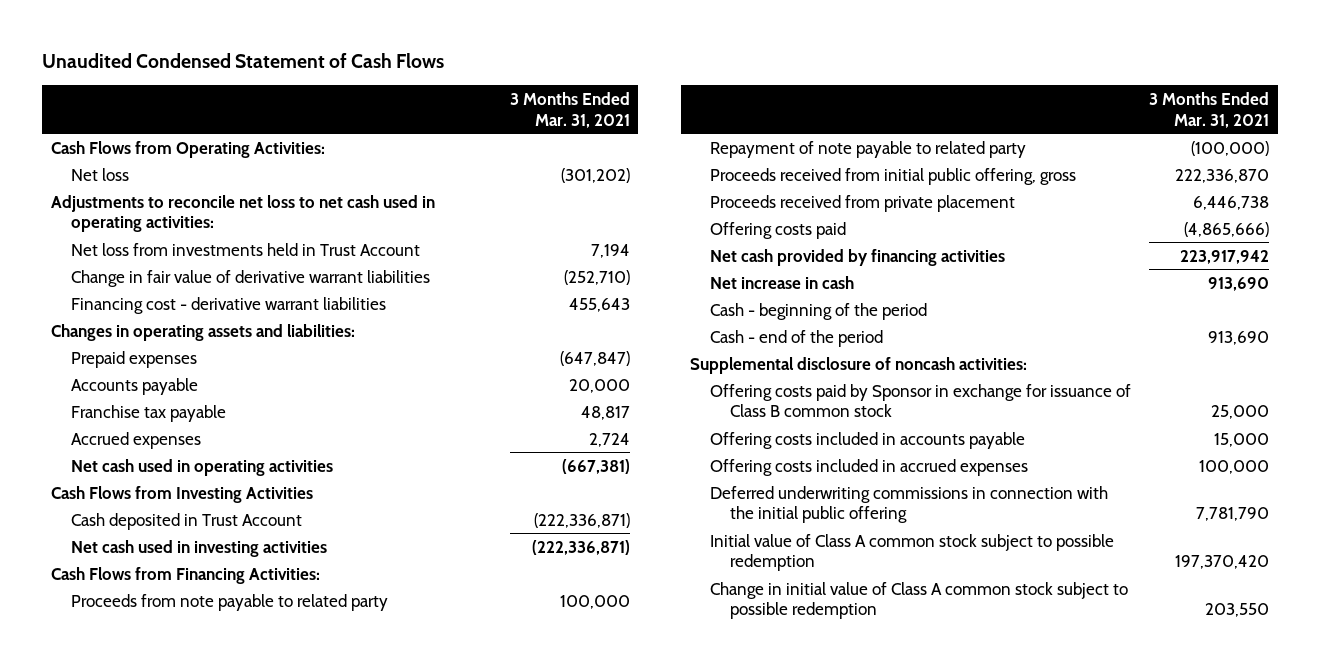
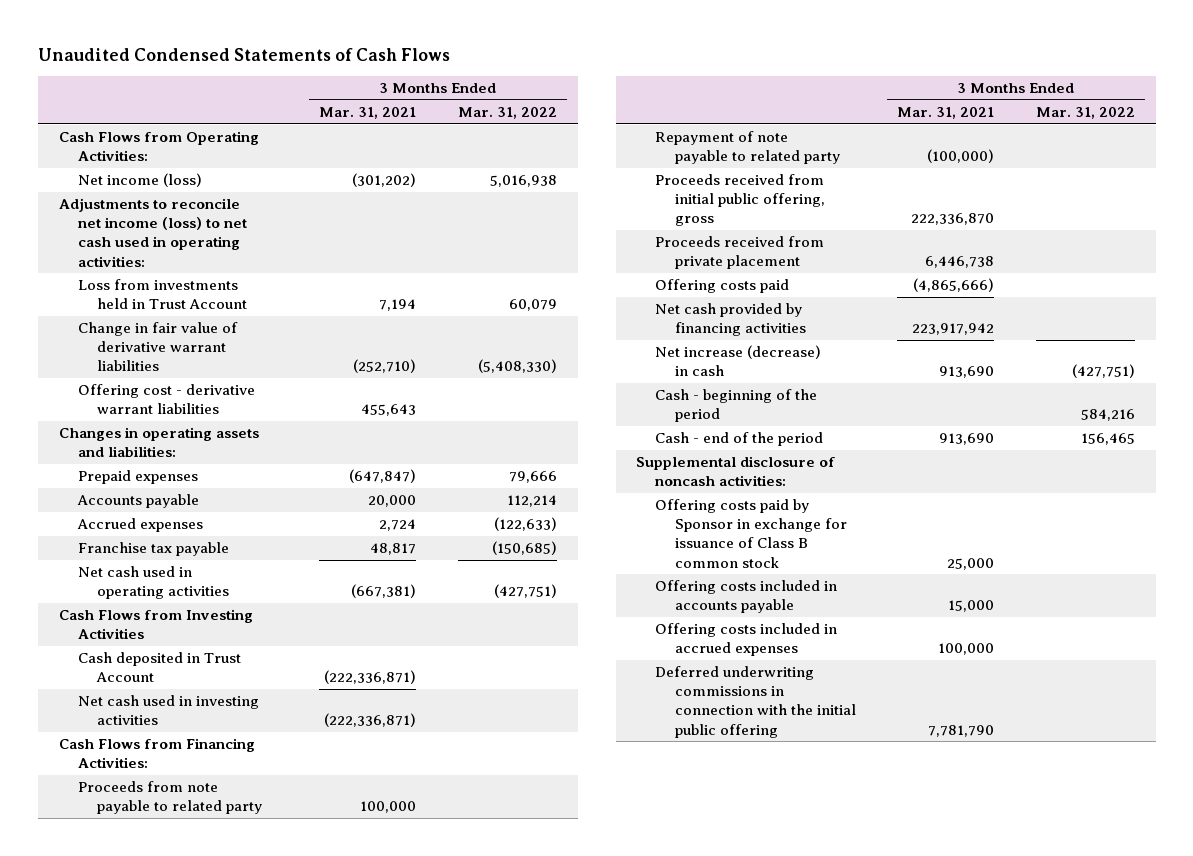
[41,53,444,69] Unaudited Condensed Statement of Cash Flows -> [37,48,450,62] Unaudited Condensed Statements of Cash Flows
none -> [458,106,558,119] Mar. 31, 2022
[70,167,129,181] Net loss -> [77,173,202,188] Net income (loss)
[50,194,435,233] Adjustments to reconcile net loss to net cash used in operating activities: -> [58,198,247,267] Adjustments to reconcile net income (loss) to net cash used in operating activities:
[70,242,420,256] Net loss from investments held in Trust Account -> [77,279,247,310] Loss from investments held in Trust Account
[70,296,386,314] Financing cost - derivative warrant liabilities -> [77,384,255,415] Offering cost - derivative warrant liabilities
[70,404,226,422] Franchise tax payable -> [77,542,229,557] Franchise tax payable
[709,275,854,289] Net increase in cash -> [655,345,822,377] Net increase (decrease) in cash
[709,533,1114,572] Initial value of Class A common stock subject to possible redemption -> none
[709,581,1128,620] Change in initial value of Class A common stock subject to possible redemption -> none

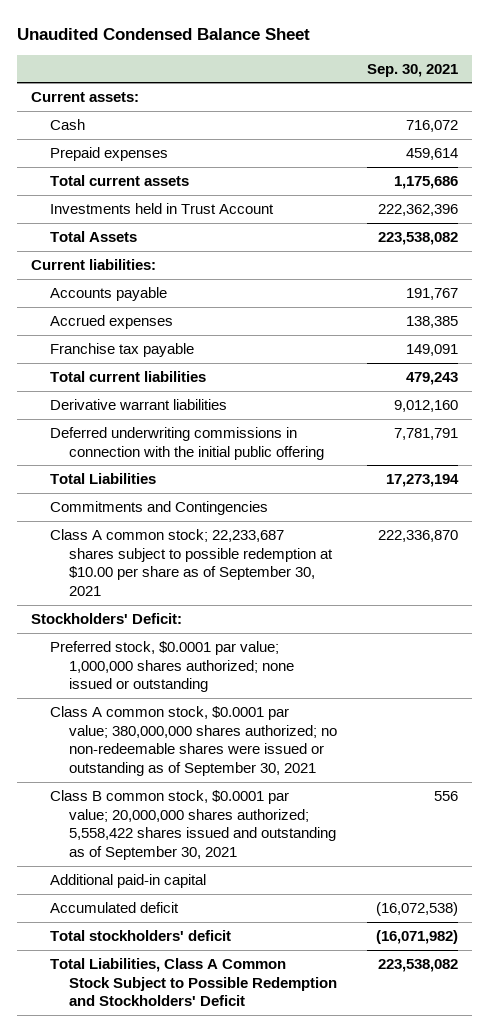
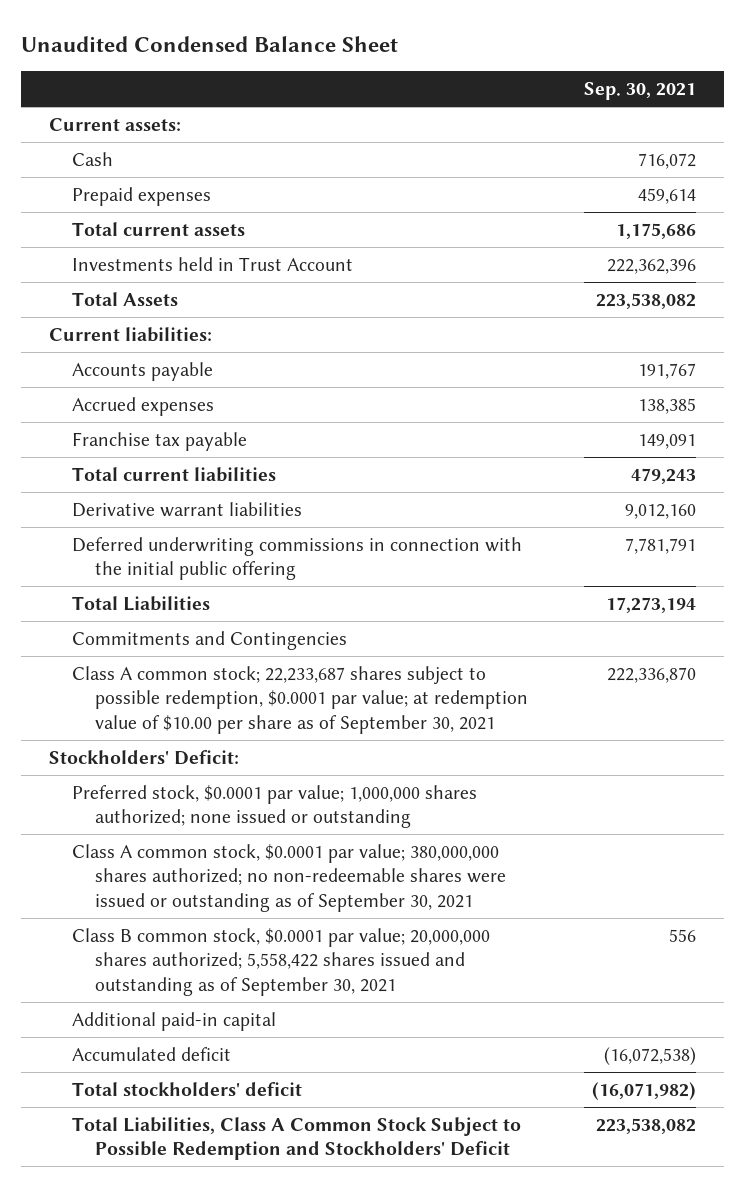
[50,528,334,597] Class A common stock; 22,233,687 shares subject to possible redemption at $10.00 per share as of September 30, 2021 -> [72,665,529,734] Class A common stock; 22,233,687 shares subject to possible redemption, $0.0001 par value; at redemption value of $10.00 per share as of September 30, 2021

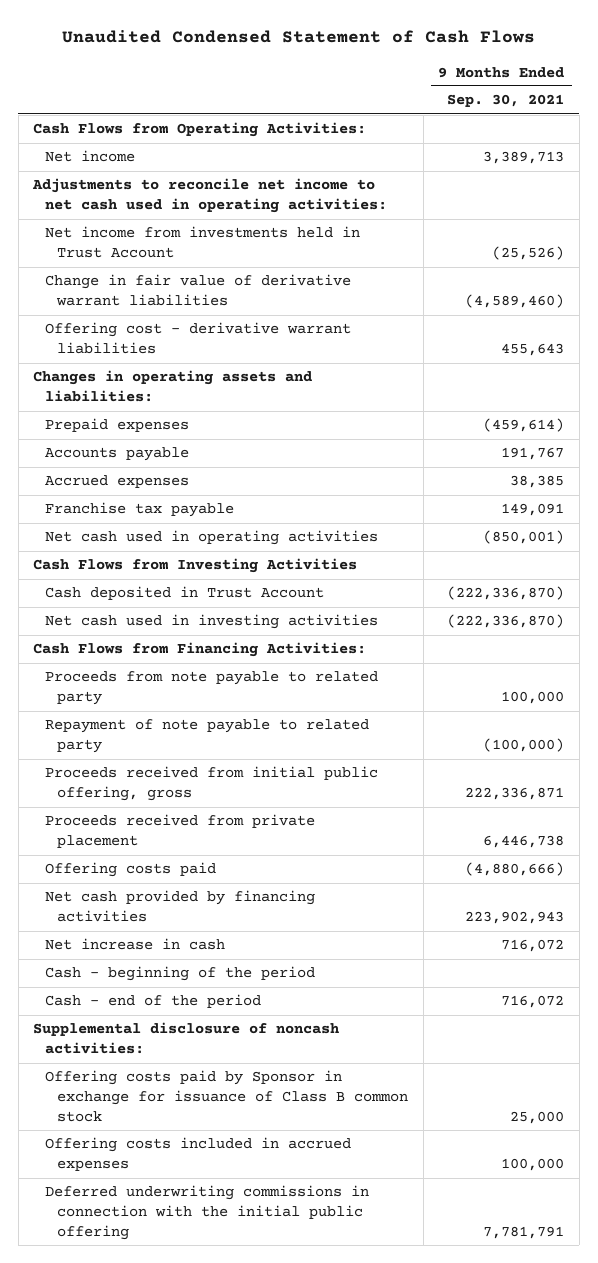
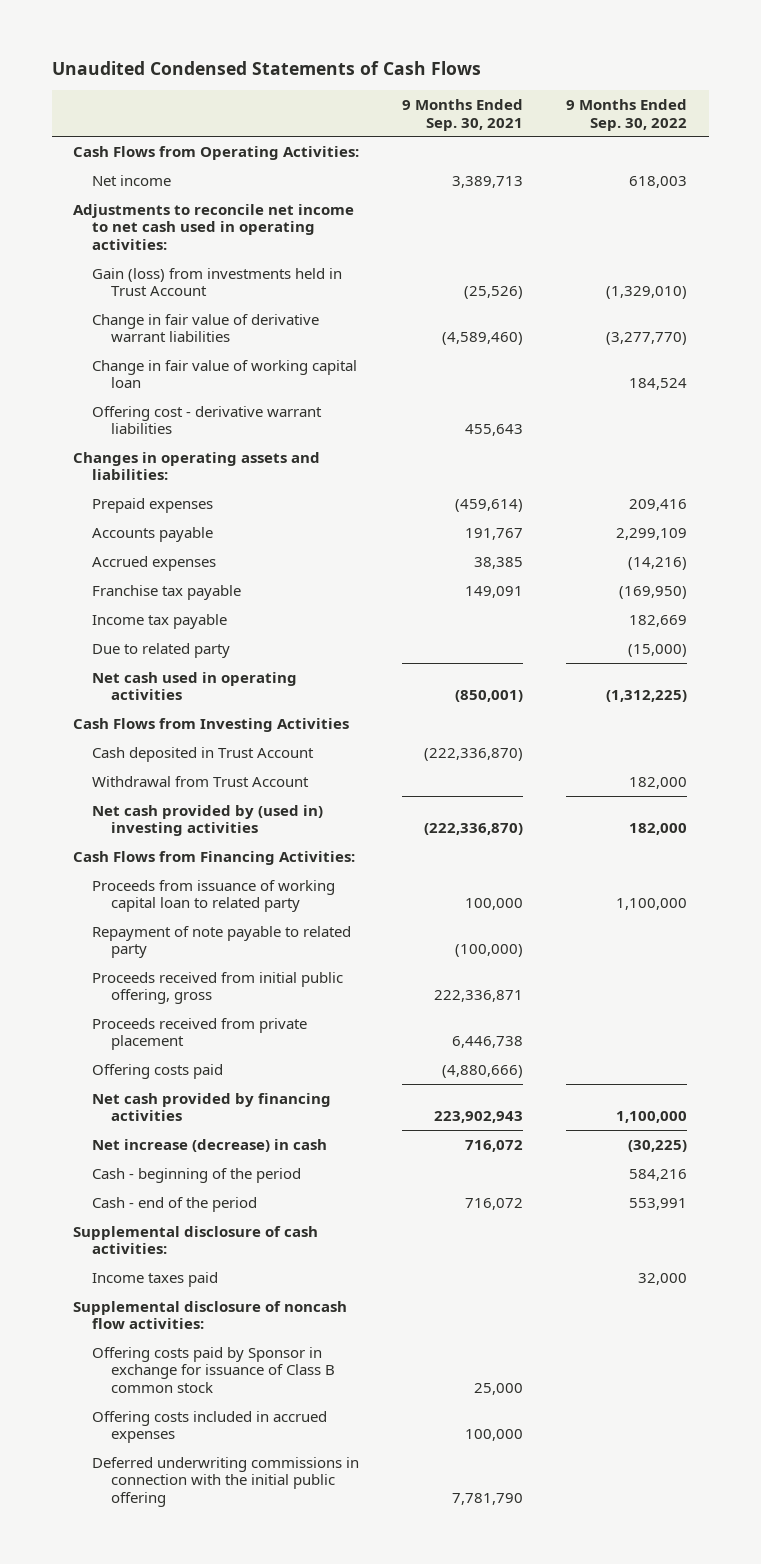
[61,30,535,44] Unaudited Condensed Statement of Cash Flows -> [51,61,481,76] Unaudited Condensed Statements of Cash Flows
none -> [566,99,688,131] 9 Months Ended Sep. 30, 2022
[45,226,361,259] Net income from investments held in Trust Account -> [92,267,343,297] Gain (loss) from investments held in Trust Account
none -> [92,359,358,389] Change in fair value of working capital loan
none -> [92,613,228,629] Income tax payable
none -> [92,642,231,658] Due to related party
none -> [92,775,310,787] Withdrawal from Trust Account
[45,614,379,630] Net cash used in investing activities -> [92,804,324,837] Net cash provided by (used in) investing activities
[45,671,379,706] Proceeds from note payable to related party -> [92,879,336,913] Proceeds from issuance of working capital loan to related party
[45,938,226,951] Net increase in cash -> [92,1138,328,1152] Net increase (decrease) in cash
none -> [73,1225,319,1255] Supplemental disclosure of cash activities:
none -> [92,1271,219,1287] Income taxes paid
[33,1022,340,1055] Supplemental disclosure of noncash activities: -> [73,1300,348,1330] Supplemental disclosure of noncash flow activities:
[483,1225,565,1239] 7,781,791 -> [452,1492,524,1505] 7,781,790

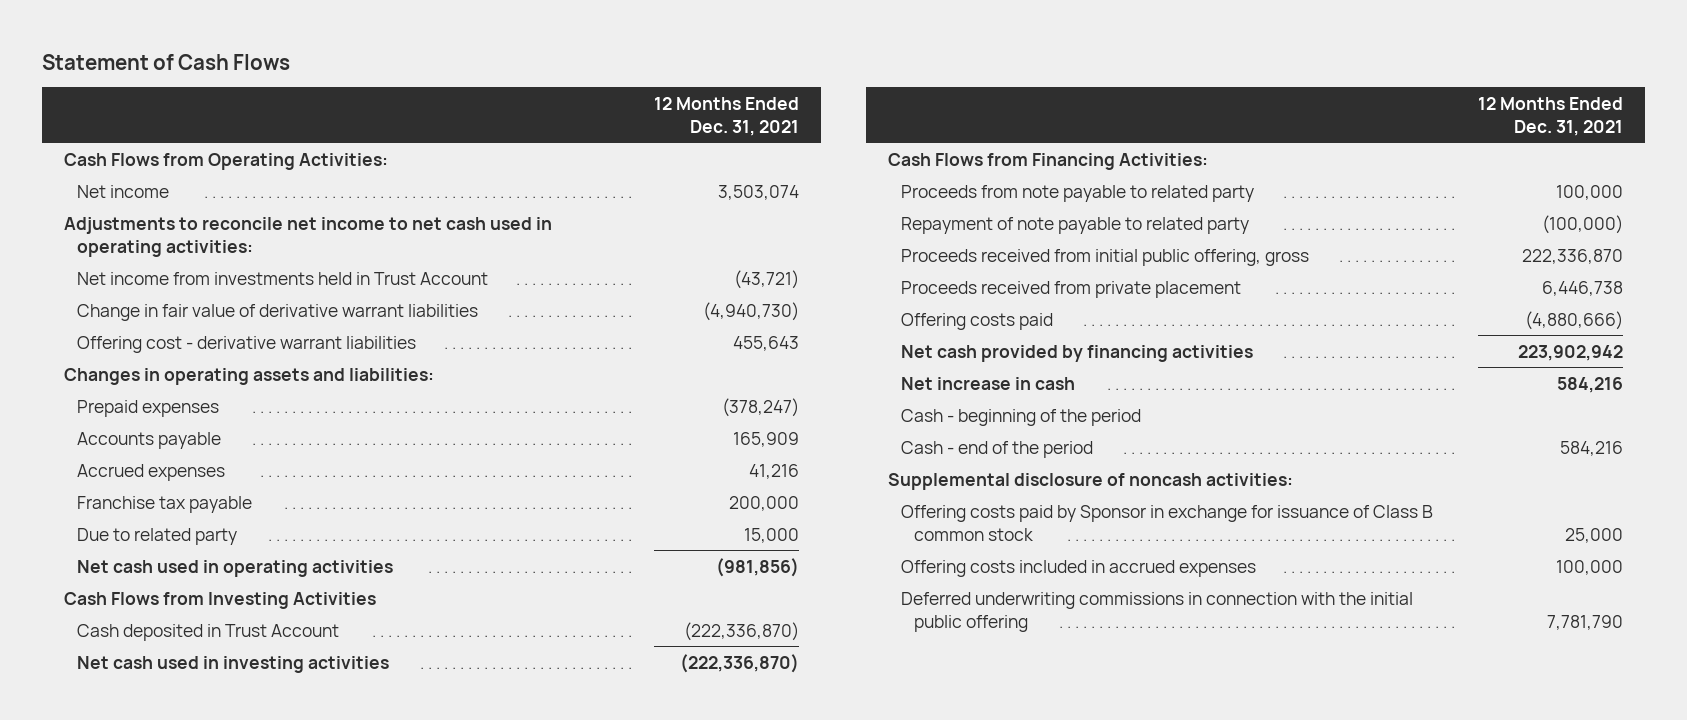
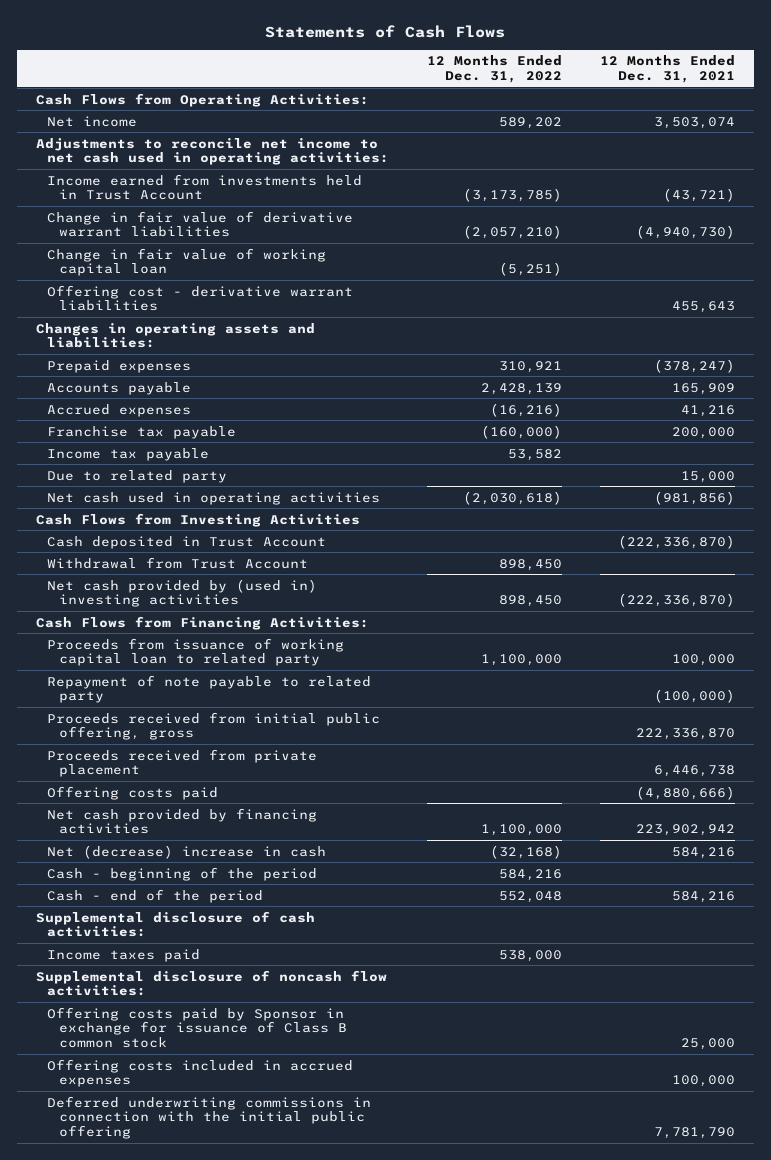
[42,53,291,70] Statement of Cash Flows -> [265,24,506,38] Statements of Cash Flows
none -> [427,55,563,84] 12 Months Ended Dec. 31, 2022
[77,271,489,285] Net income from investments held in Trust Account -> [47,173,363,201] Income earned from investments held in Trust Account
none -> [47,247,327,277] Change in fair value of working capital loan
none -> [47,447,210,461] Income tax payable
none -> [47,556,309,569] Withdrawal from Trust Account
[77,655,390,673] Net cash used in investing activities -> [47,578,318,608] Net cash provided by (used in) investing activities
[901,184,1255,202] Proceeds from note payable to related party -> [47,637,345,667] Proceeds from issuance of working capital loan to related party
[901,376,1076,390] Net increase in cash -> [47,844,327,859] Net (decrease) increase in cash
none -> [35,910,315,938] Supplemental disclosure of cash activities:
none -> [47,948,201,962] Income taxes paid
[888,472,1294,490] Supplemental disclosure of noncash activities: -> [35,969,387,997] Supplemental disclosure of noncash flow activities:

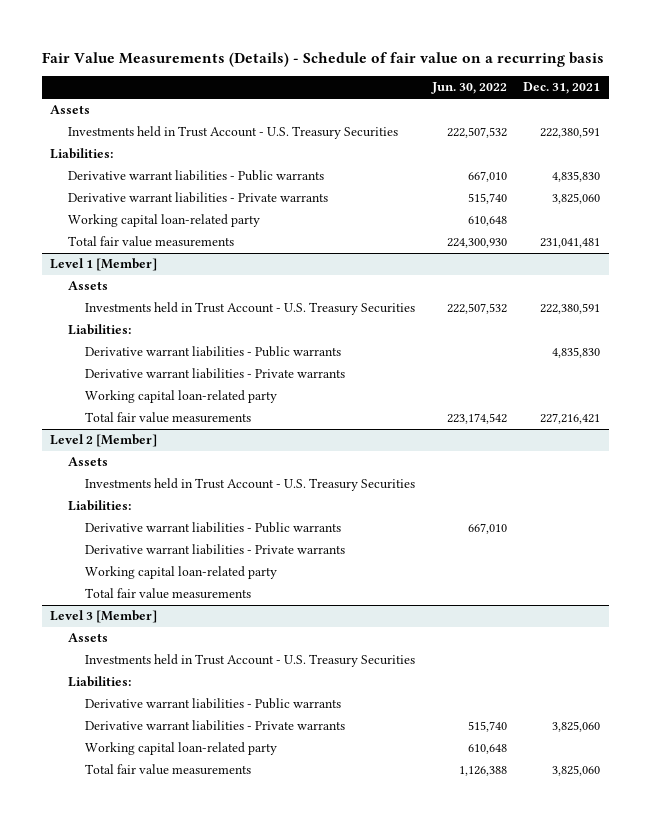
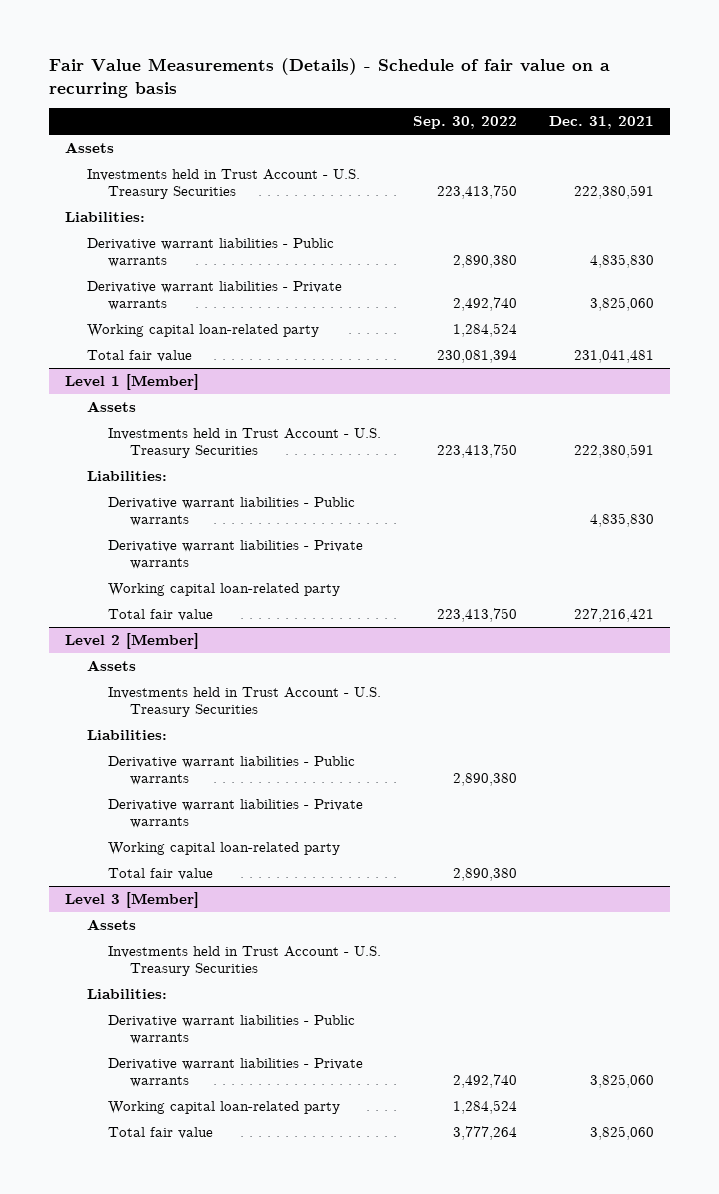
[430,82,507,95] Jun. 30, 2022 -> none
none -> [413,115,518,129] Sep. 30, 2022
[67,236,234,248] Total fair value measurements -> [86,350,192,363] Total fair value
[84,412,251,424] Total fair value measurements -> [108,609,214,622] Total fair value
[84,588,251,600] Total fair value measurements -> [108,868,214,881] Total fair value
[84,764,251,776] Total fair value measurements -> [108,1127,214,1140] Total fair value

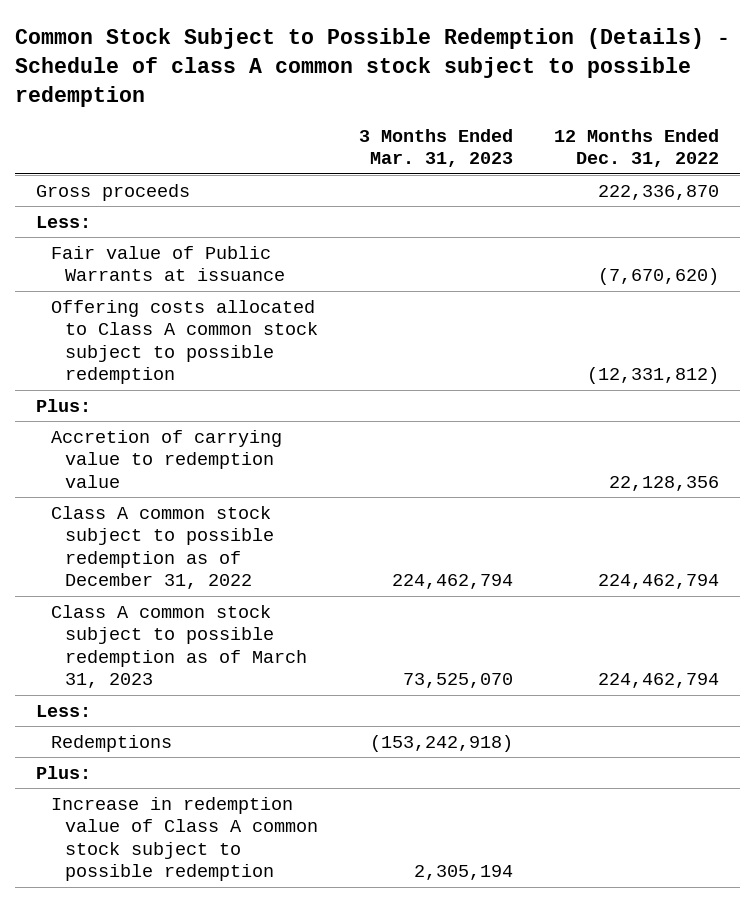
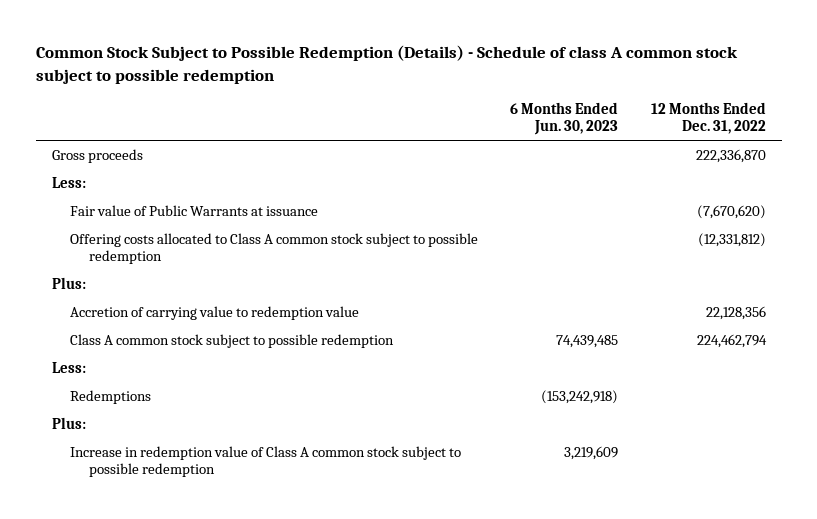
[359,128,514,168] 3 Months Ended Mar. 31, 2023 -> none
none -> [510,101,619,136] 6 Months Ended Jun. 30, 2023
[50,604,308,689] Class A common stock subject to possible redemption as of March 31, 2023 -> none
[50,505,275,590] Class A common stock subject to possible redemption as of December 31, 2022 -> [70,333,395,348] Class A common stock subject to possible redemption

